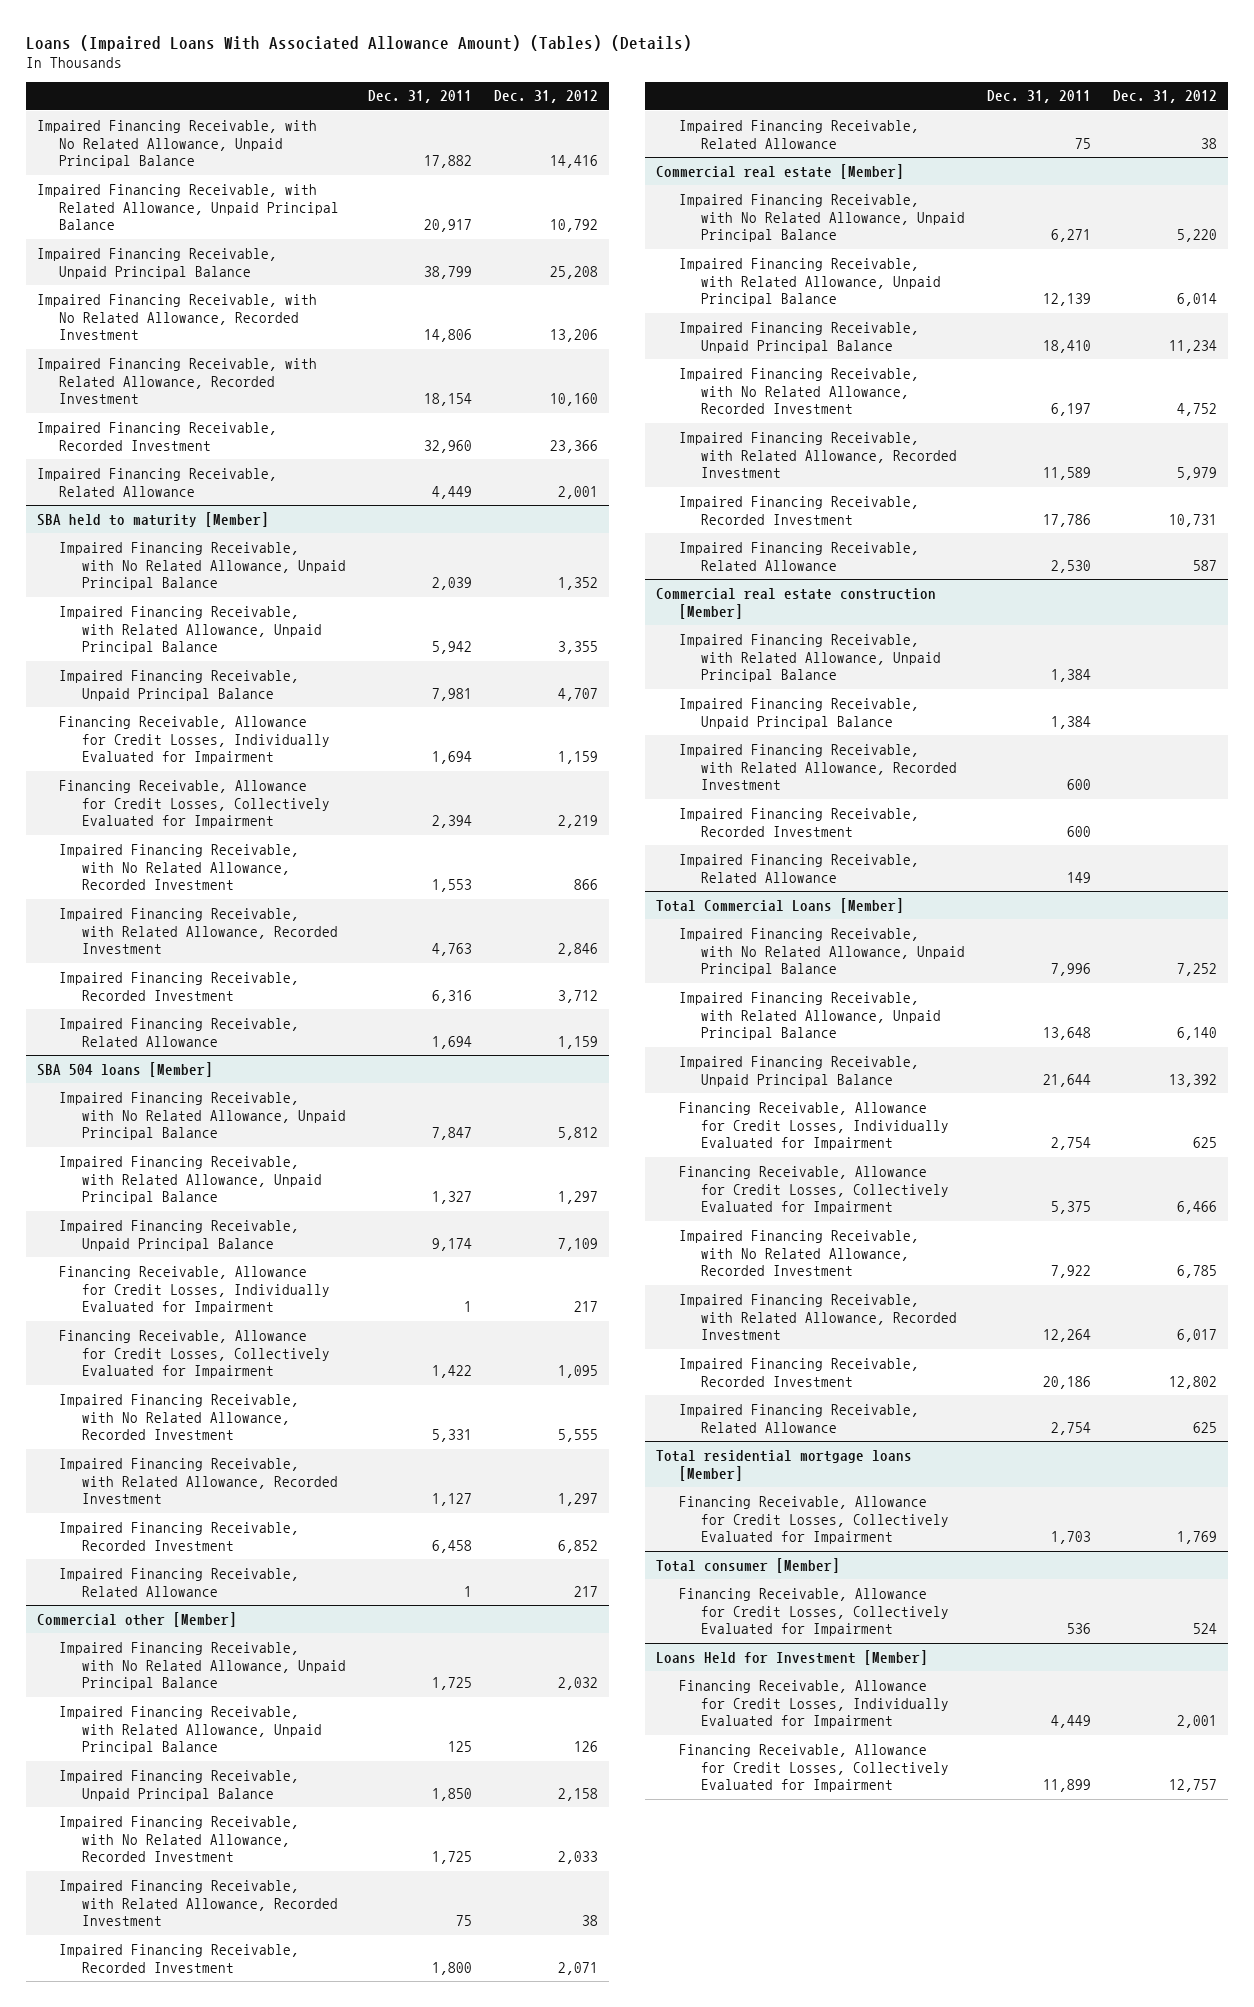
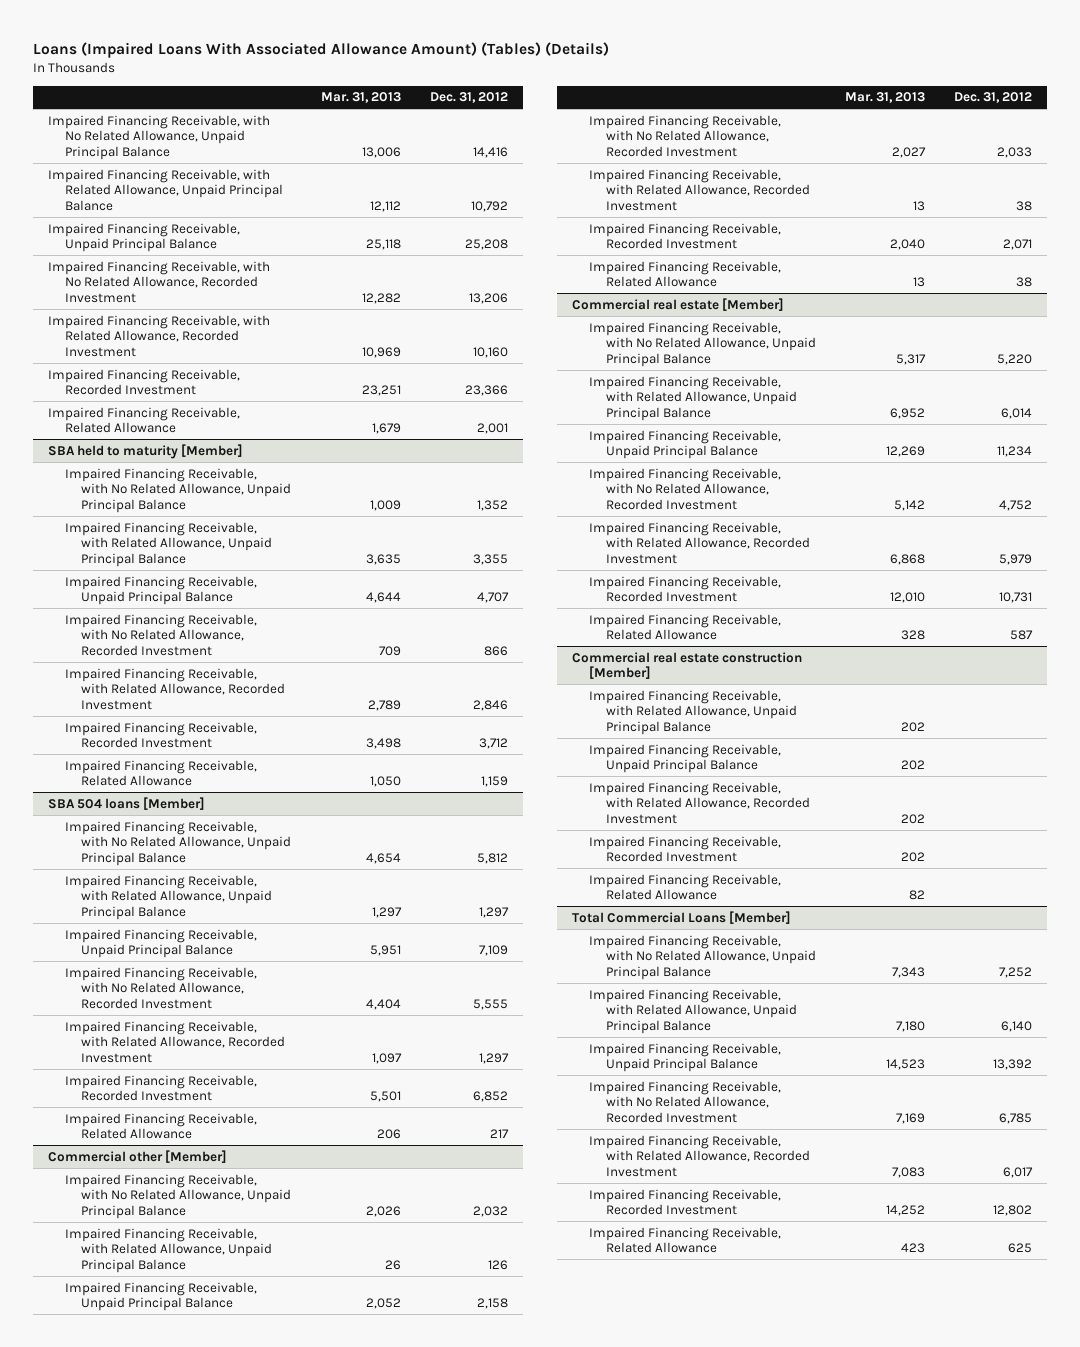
[368,90,473,104] Dec. 31, 2011 -> none
none -> [320,92,401,104] Mar. 31, 2013
[59,715,331,765] Financing Receivable, Allowance for Credit Losses, Individually Evaluated for Impairment -> none
[59,779,331,829] Financing Receivable, Allowance for Credit Losses, Collectively Evaluated for Impairment -> none
[59,1265,331,1315] Financing Receivable, Allowance for Credit Losses, Individually Evaluated for Impairment -> none
[59,1329,331,1379] Financing Receivable, Allowance for Credit Losses, Collectively Evaluated for Impairment -> none
[678,1101,950,1151] Financing Receivable, Allowance for Credit Losses, Individually Evaluated for Impairment -> none
[678,1165,950,1215] Financing Receivable, Allowance for Credit Losses, Collectively Evaluated for Impairment -> none
[655,1449,912,1481] Total residential mortgage loans [Member] -> none
[678,1495,950,1545] Financing Receivable, Allowance for Credit Losses, Collectively Evaluated for Impairment -> none
[655,1557,840,1573] Total consumer [Member] -> none
[678,1587,950,1637] Financing Receivable, Allowance for Credit Losses, Collectively Evaluated for Impairment -> none
[655,1649,928,1665] Loans Held for Investment [Member] -> none
[678,1679,950,1729] Financing Receivable, Allowance for Credit Losses, Individually Evaluated for Impairment -> none
[678,1743,950,1793] Financing Receivable, Allowance for Credit Losses, Collectively Evaluated for Impairment -> none

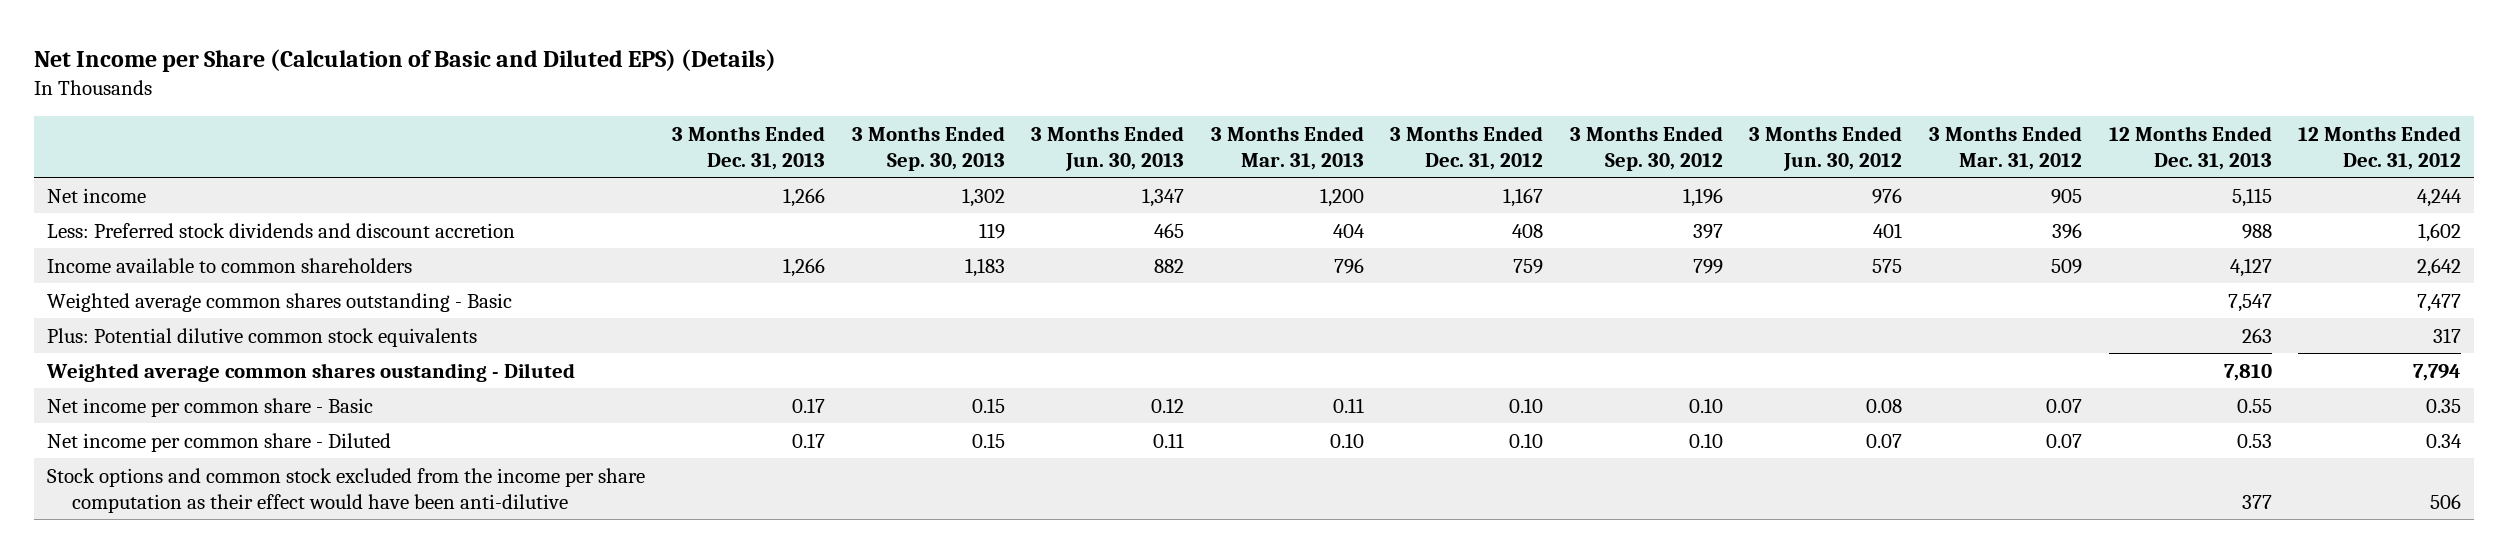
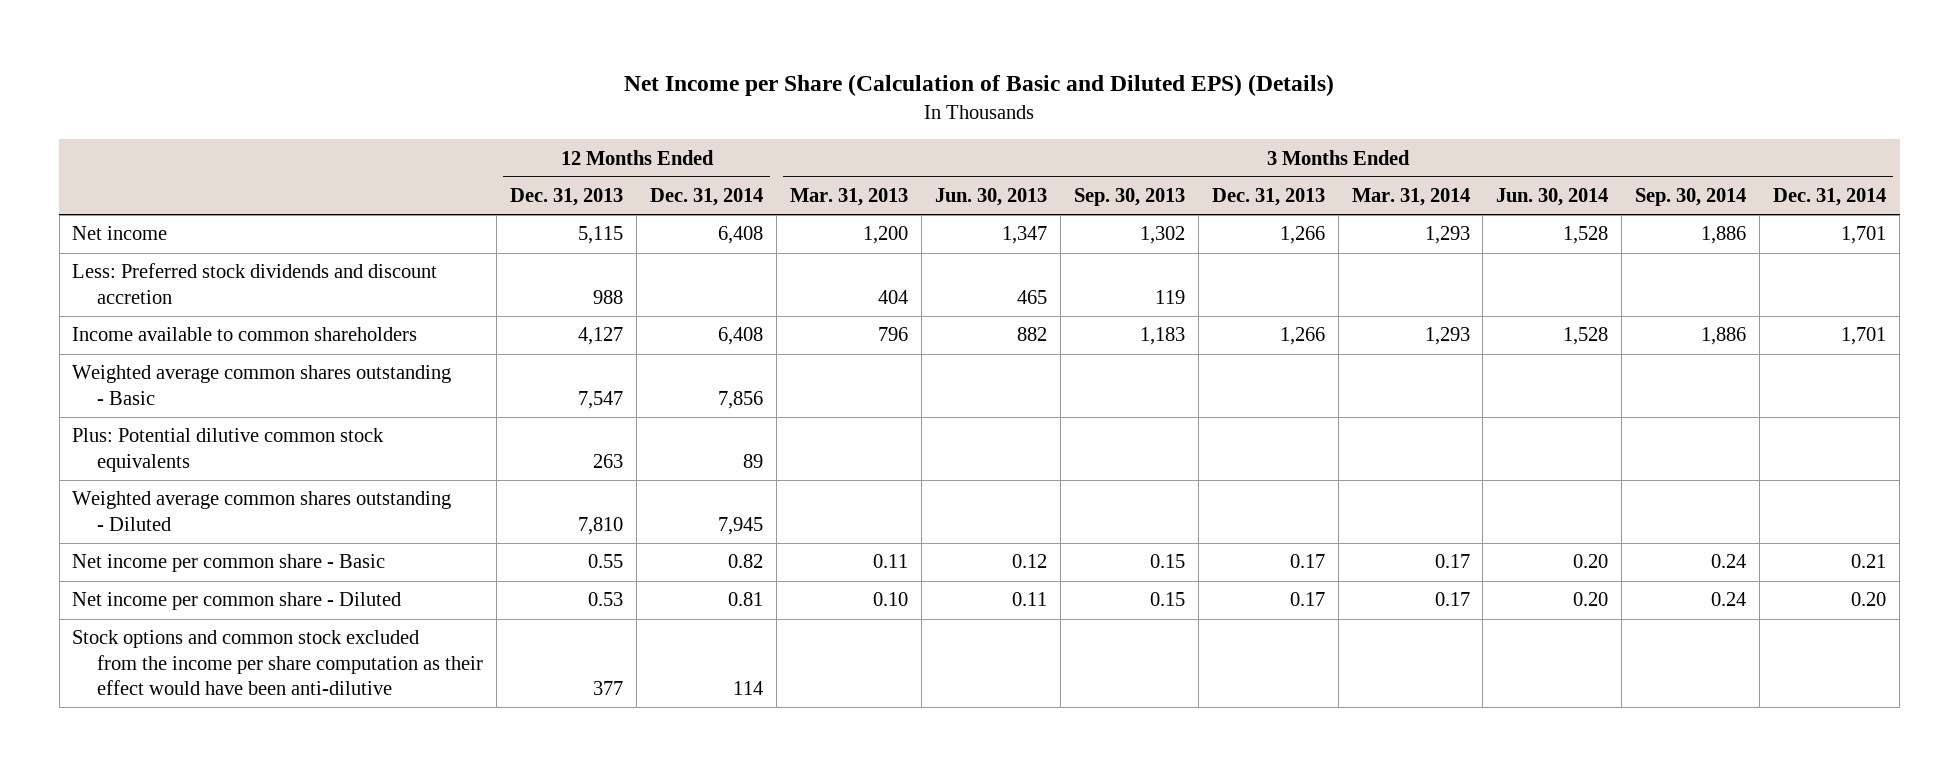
[1390,125,1544,171] 3 Months Ended Dec. 31, 2012 -> none
[1569,125,1723,172] 3 Months Ended Sep. 30, 2012 -> none
[1749,125,1903,172] 3 Months Ended Jun. 30, 2012 -> none
[1929,125,2083,171] 3 Months Ended Mar. 31, 2012 -> none
[2298,125,2462,171] 12 Months Ended Dec. 31, 2012 -> none
none -> [650,188,764,207] Dec. 31, 2014
none -> [1351,188,1470,207] Mar. 31, 2014
none -> [1496,188,1609,207] Jun. 30, 2014
none -> [1635,188,1747,207] Sep. 30, 2014
none -> [1773,188,1887,207] Dec. 31, 2014
[46,362,576,382] Weighted average common shares oustanding - Diluted -> [72,491,452,531] Weighted average common shares outstanding - Diluted

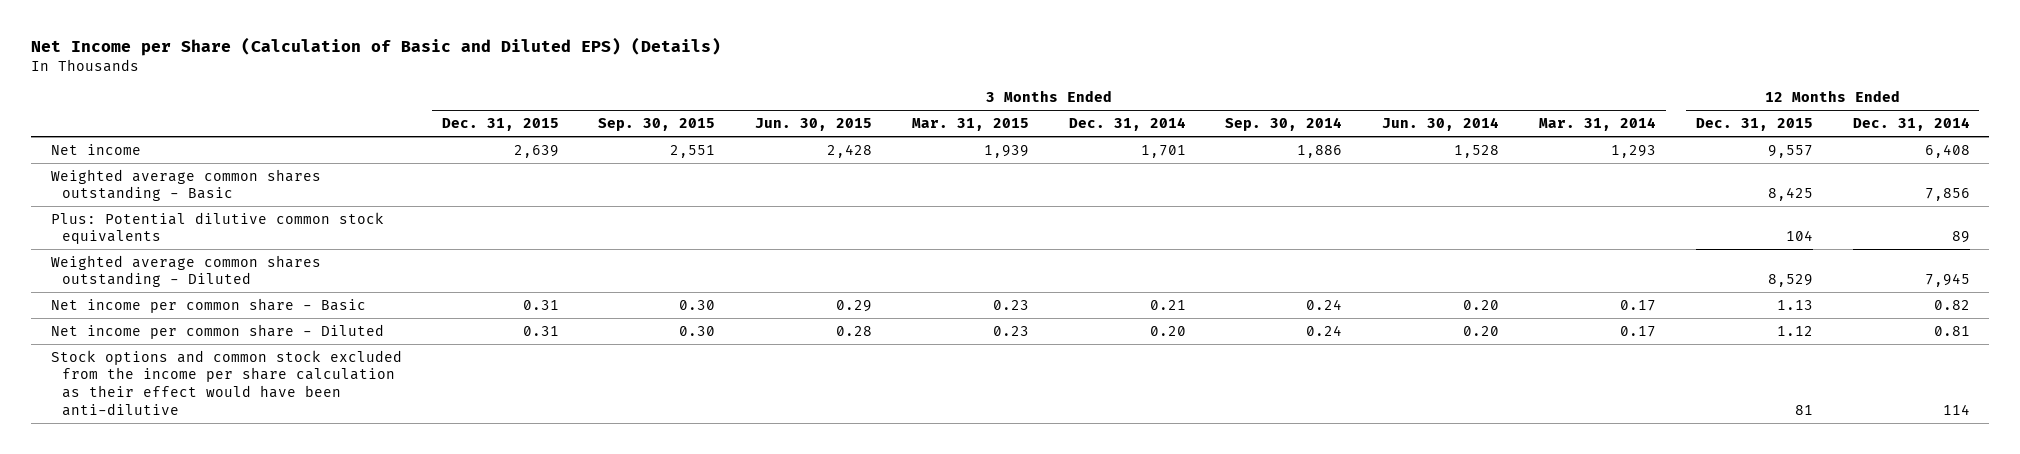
[510,188,624,207] Dec. 31, 2013 -> none
[789,188,908,207] Mar. 31, 2013 -> none
[934,188,1047,207] Jun. 30, 2013 -> none
[1073,188,1185,207] Sep. 30, 2013 -> none
[1211,188,1325,207] Dec. 31, 2013 -> none
none -> [441,118,559,132] Dec. 31, 2015
none -> [598,118,716,132] Sep. 30, 2015
none -> [755,118,873,132] Jun. 30, 2015
none -> [911,118,1029,132] Mar. 31, 2015
none -> [1695,118,1813,132] Dec. 31, 2015
[72,263,438,304] Less: Preferred stock dividends and discount accretion -> none
[72,327,418,342] Income available to common shareholders -> none
[72,630,484,695] Stock options and common stock excluded from the income per share computation as their effect would have been anti-dilutive -> [50,349,402,416] Stock options and common stock excluded from the income per share calculation as their effect would have been anti-dilutive

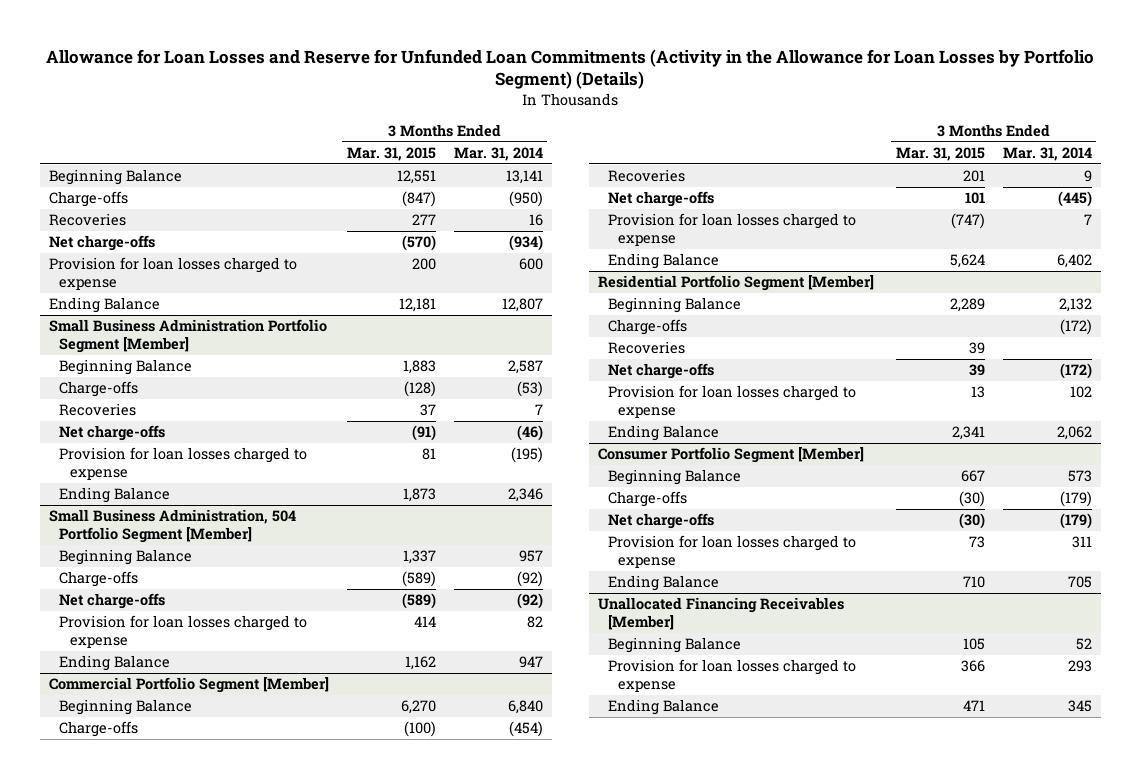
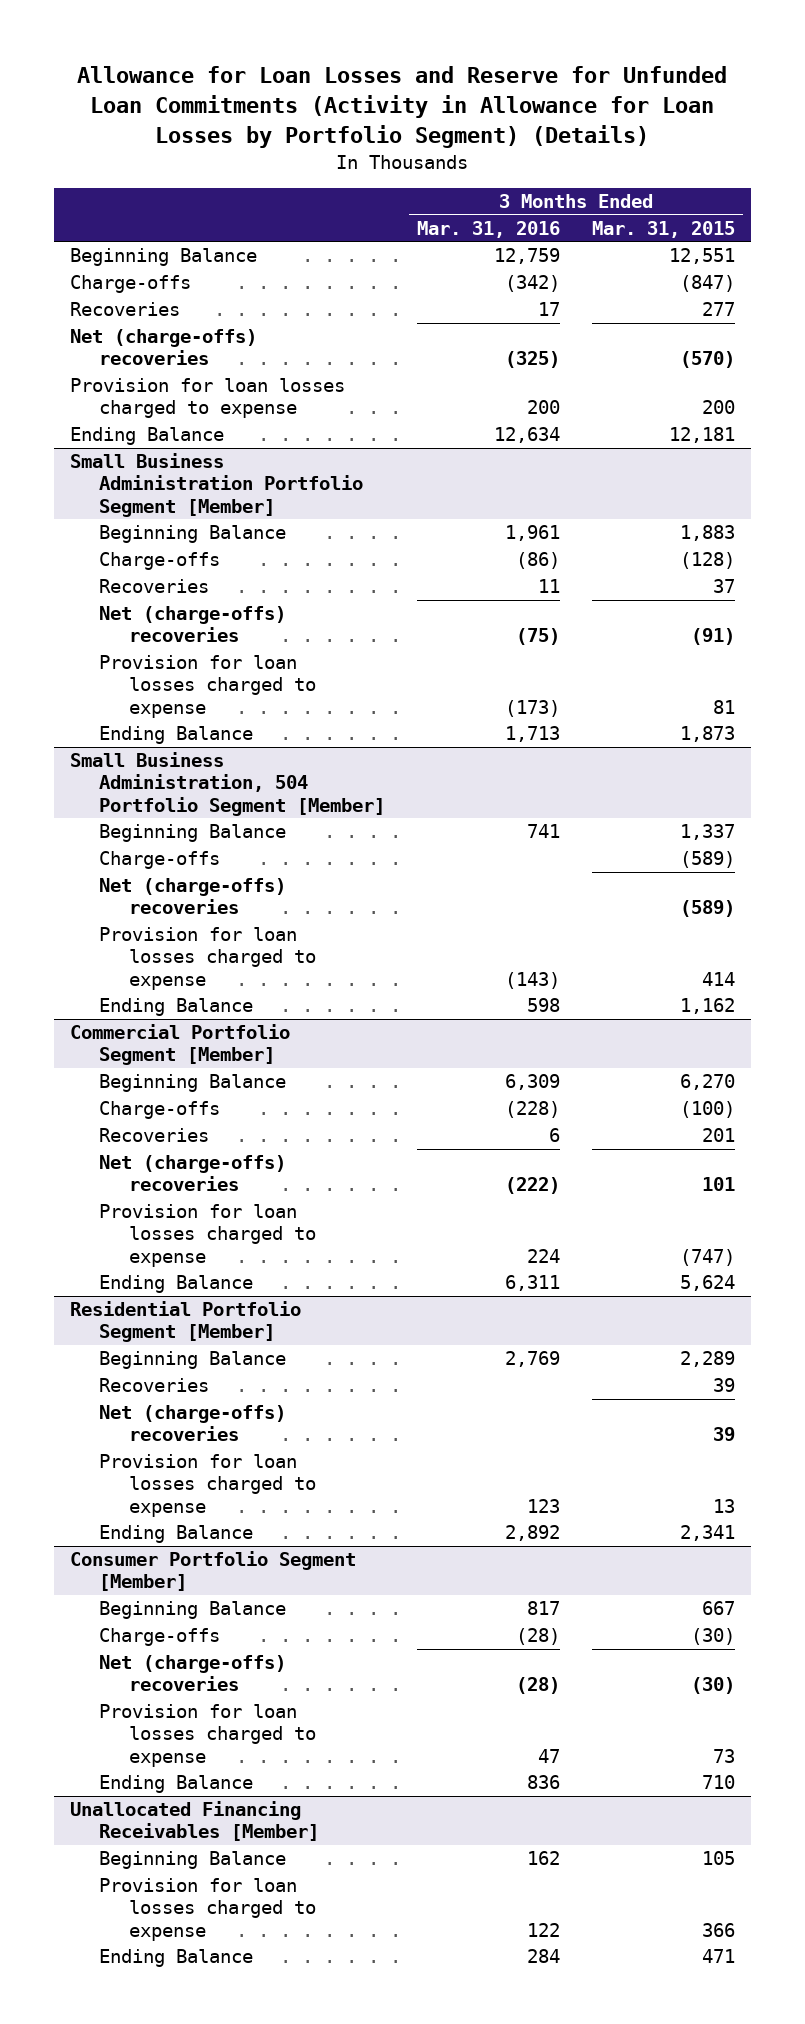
[46,48,1095,90] Allowance for Loan Losses and Reserve for Unfunded Loan Commitments (Activity in the Allowance for Loan Losses by Portfolio Segment) (Details) -> [77,66,728,148] Allowance for Loan Losses and Reserve for Unfunded Loan Commitments (Activity in Allowance for Loan Losses by Portfolio Segment) (Details)
[453,147,543,162] Mar. 31, 2014 -> none
none -> [417,221,561,239] Mar. 31, 2016
[48,235,155,252] Net charge-offs -> [69,329,257,366] Net (charge-offs) recoveries
[59,425,166,442] Net charge-offs -> [99,606,287,643] Net (charge-offs) recoveries
[59,593,166,610] Net charge-offs -> [99,878,287,915] Net (charge-offs) recoveries
[608,191,715,208] Net charge-offs -> [99,1155,287,1192] Net (charge-offs) recoveries
[608,319,688,336] Charge-offs -> none
[608,363,715,380] Net charge-offs -> [99,1405,287,1442] Net (charge-offs) recoveries
[608,513,715,530] Net charge-offs -> [99,1655,287,1692] Net (charge-offs) recoveries

